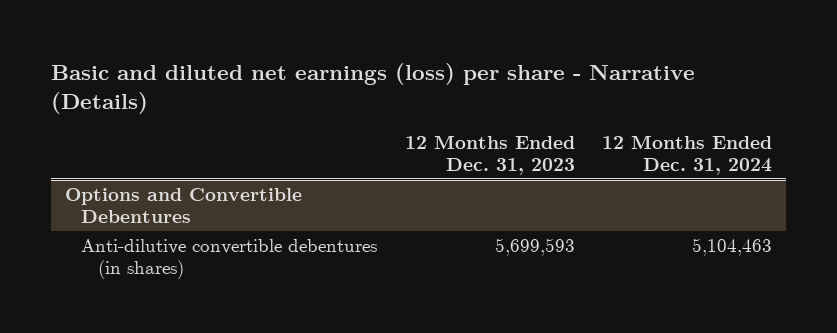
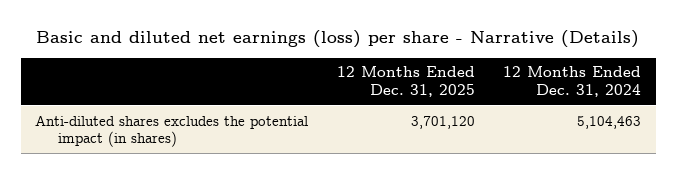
[404,134,575,175] 12 Months Ended Dec. 31, 2023 -> none
none -> [336,66,475,97] 12 Months Ended Dec. 31, 2025
[64,187,302,223] Options and Convertible Debentures -> none
[81,238,378,279] Anti-dilutive convertible debentures (in shares) -> [34,114,308,148] Anti-diluted shares excludes the potential impact (in shares)

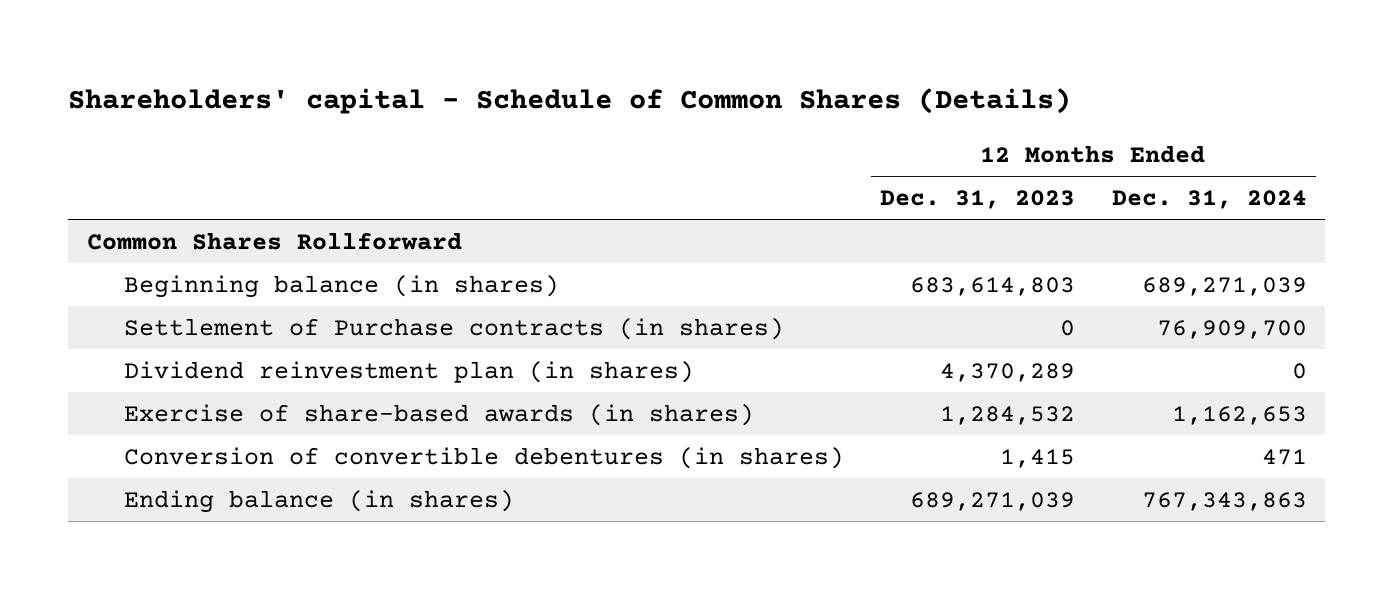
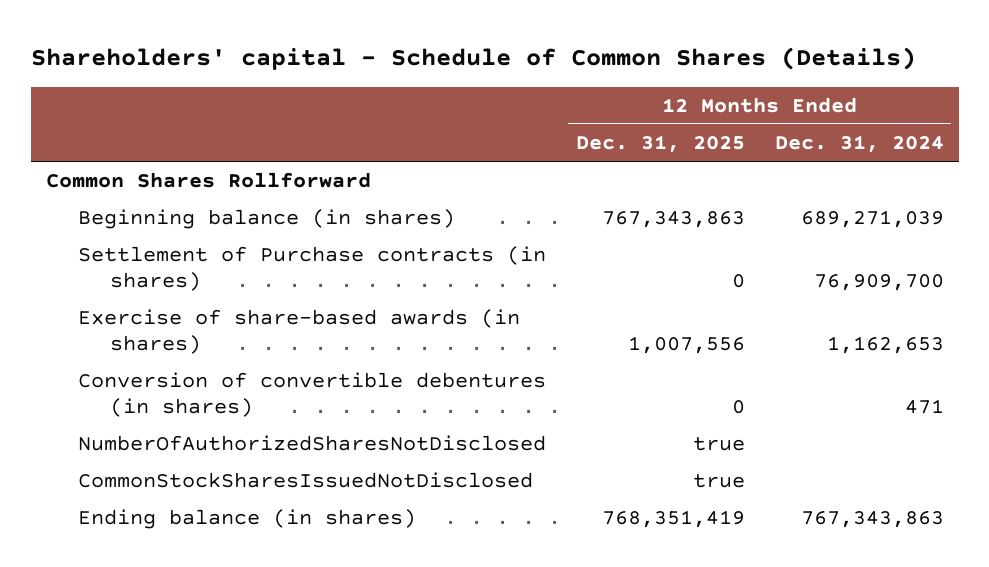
[880,190,1076,210] Dec. 31, 2023 -> none
none -> [575,134,745,153] Dec. 31, 2025
[123,360,694,383] Dividend reinvestment plan (in shares) -> none
none -> [77,435,546,452] NumberOfAuthorizedSharesNotDisclosed
none -> [77,472,533,489] CommonStockSharesIssuedNotDisclosed

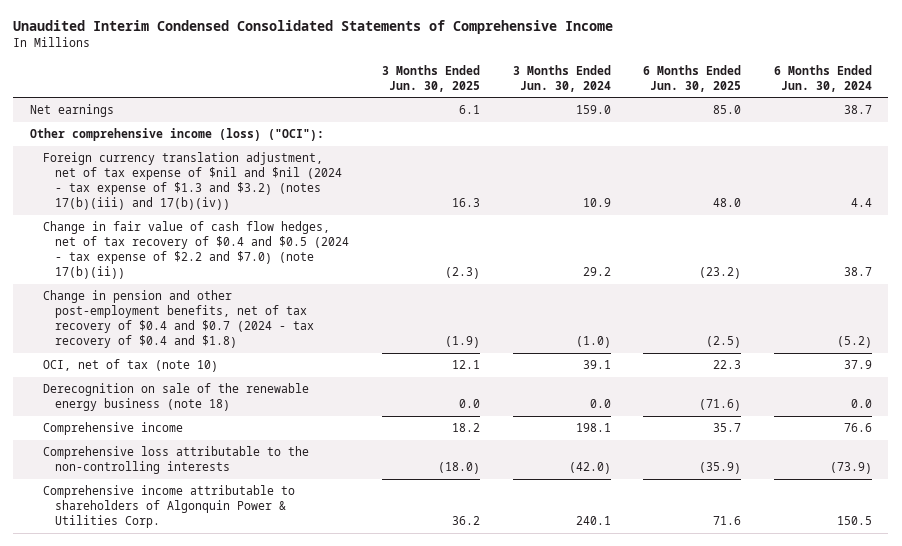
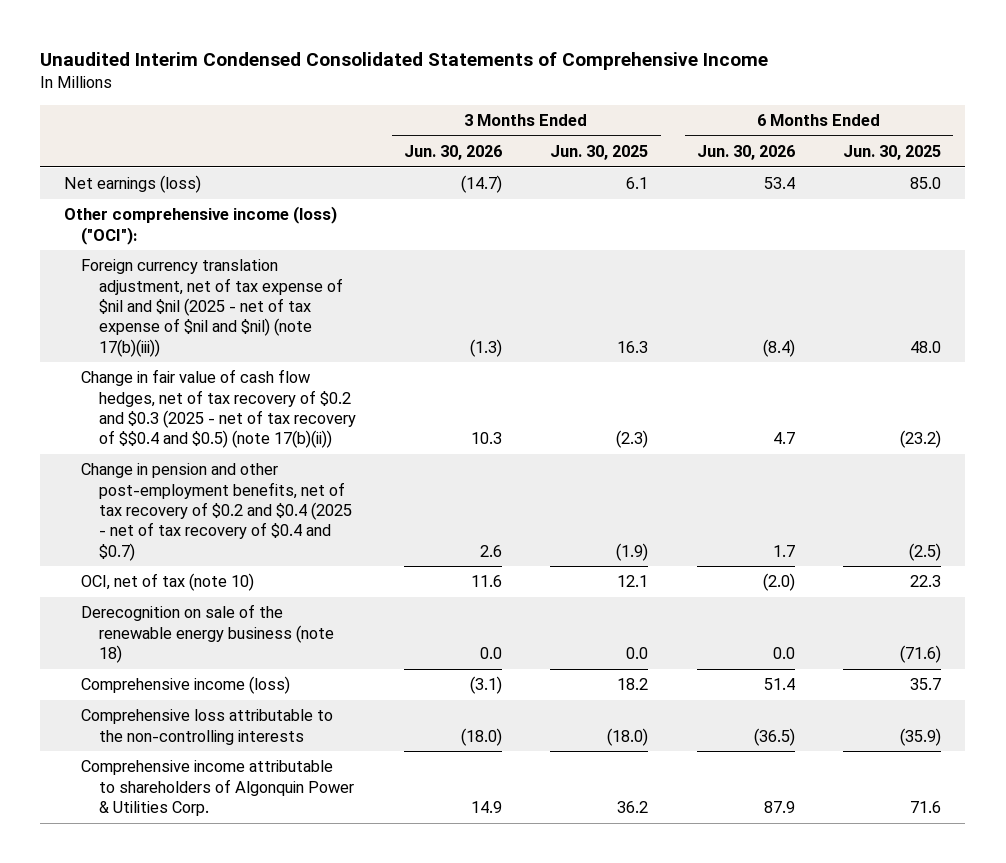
[512,64,611,92] 3 Months Ended Jun. 30, 2024 -> none
[774,64,873,92] 6 Months Ended Jun. 30, 2024 -> none
none -> [404,145,503,161] Jun. 30, 2026
none -> [696,145,795,161] Jun. 30, 2026
[29,104,114,118] Net earnings -> [64,175,202,194] Net earnings (loss)
[42,152,343,210] Foreign currency translation adjustment, net of tax expense of $nil and $nil (2024 - tax expense of $1.3 and $3.2) (notes 17(b)(iii) and 17(b)(iv)) -> [81,259,343,357] Foreign currency translation adjustment, net of tax expense of $nil and $nil (2025 - net of tax expense of $nil and $nil) (note 17(b)(iii))
[42,221,350,279] Change in fair value of cash flow hedges, net of tax recovery of $0.4 and $0.5 (2024 - tax expense of $2.2 and $7.0) (note 17(b)(ii)) -> [81,369,356,449] Change in fair value of cash flow hedges, net of tax recovery of $0.2 and $0.3 (2025 - net of tax recovery of $$0.4 and $0.5) (note 17(b)(ii))
[42,290,315,348] Change in pension and other post-employment benefits, net of tax recovery of $0.4 and $0.7 (2024 - tax recovery of $0.4 and $1.8) -> [81,463,352,561] Change in pension and other post-employment benefits, net of tax recovery of $0.2 and $0.4 (2025 - net of tax recovery of $0.4 and $0.7)
[42,422,183,436] Comprehensive income -> [81,676,291,695] Comprehensive income (loss)

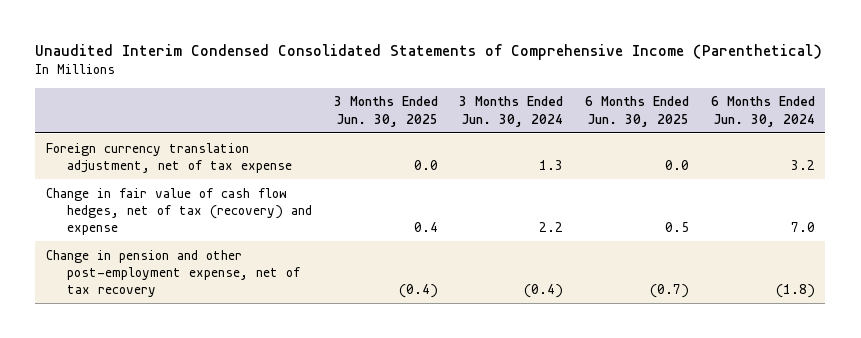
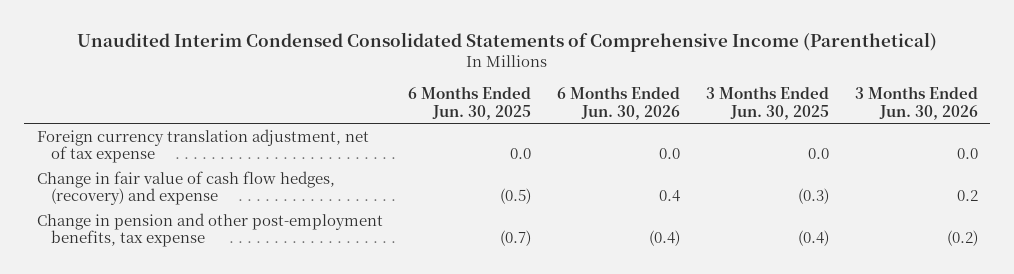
[459,96,564,127] 3 Months Ended Jun. 30, 2024 -> none
[710,96,815,127] 6 Months Ended Jun. 30, 2024 -> none
none -> [557,86,681,120] 6 Months Ended Jun. 30, 2026
none -> [854,86,978,120] 3 Months Ended Jun. 30, 2026
[46,187,313,236] Change in fair value of cash flow hedges, net of tax (recovery) and expense -> [36,170,335,205] Change in fair value of cash flow hedges, (recovery) and expense
[413,222,438,233] 0.4 -> [797,187,829,204] (0.3)
[664,222,689,233] 0.5 -> [500,187,532,204] (0.5)
[46,249,301,298] Change in pension and other post-employment expense, net of tax recovery -> [36,212,383,247] Change in pension and other post-employment benefits, tax expense

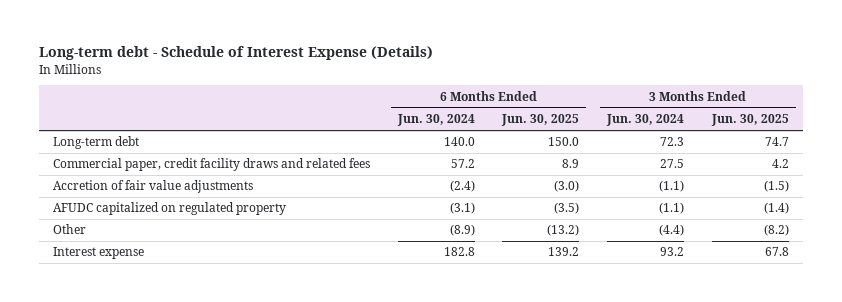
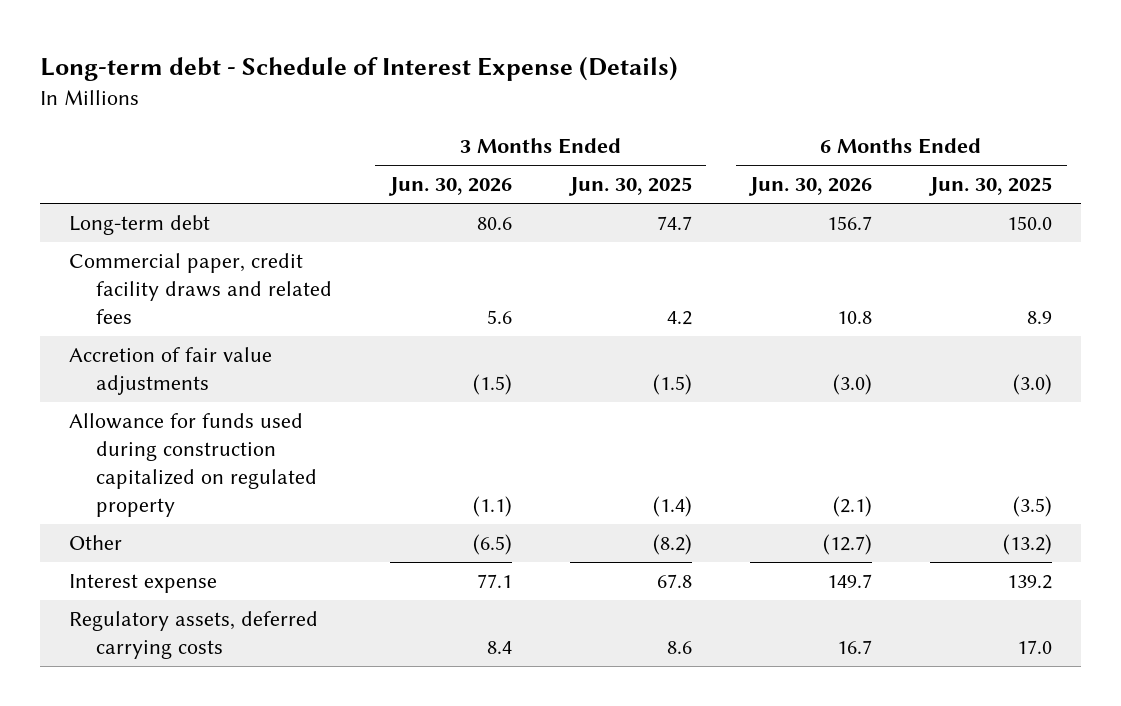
[396,114,475,127] Jun. 30, 2024 -> none
[606,114,685,127] Jun. 30, 2024 -> none
none -> [387,177,512,197] Jun. 30, 2026
none -> [748,177,873,197] Jun. 30, 2026
[52,202,286,216] AFUDC capitalized on regulated property -> [69,413,317,517] Allowance for funds used during construction capitalized on regulated property
none -> [69,611,319,660] Regulatory assets, deferred carrying costs

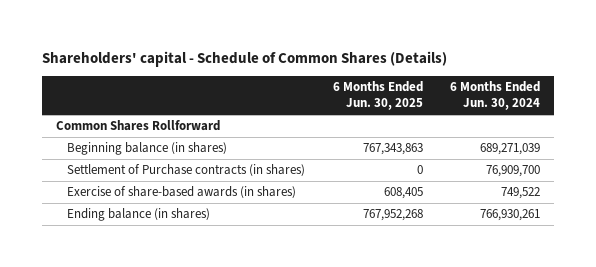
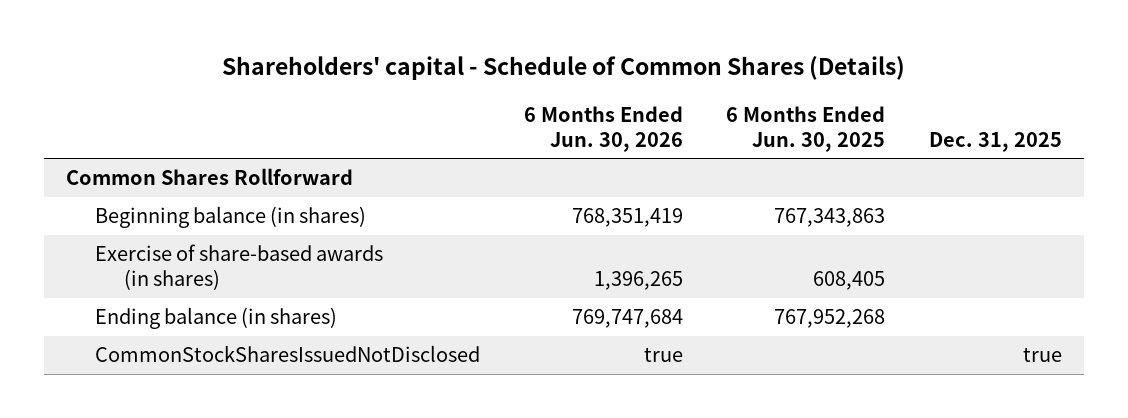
[450,80,541,111] 6 Months Ended Jun. 30, 2024 -> none
none -> [523,105,683,152] 6 Months Ended Jun. 30, 2026
none -> [928,131,1062,152] Dec. 31, 2025
[67,164,306,177] Settlement of Purchase contracts (in shares) -> none
none -> [94,345,480,363] CommonStockSharesIssuedNotDisclosed

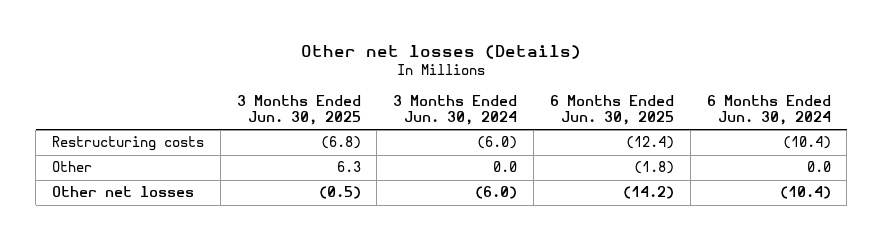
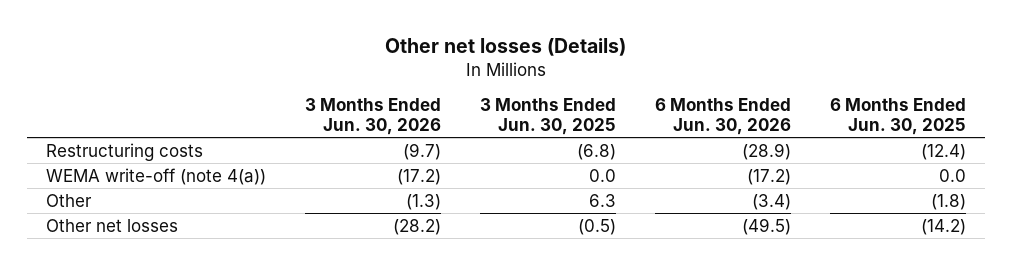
[393,95,518,126] 3 Months Ended Jun. 30, 2024 -> none
[706,95,831,126] 6 Months Ended Jun. 30, 2024 -> none
none -> [304,98,441,136] 3 Months Ended Jun. 30, 2026
none -> [654,98,791,136] 6 Months Ended Jun. 30, 2026
none -> [45,167,266,185] WEMA write-off (note 4(a))

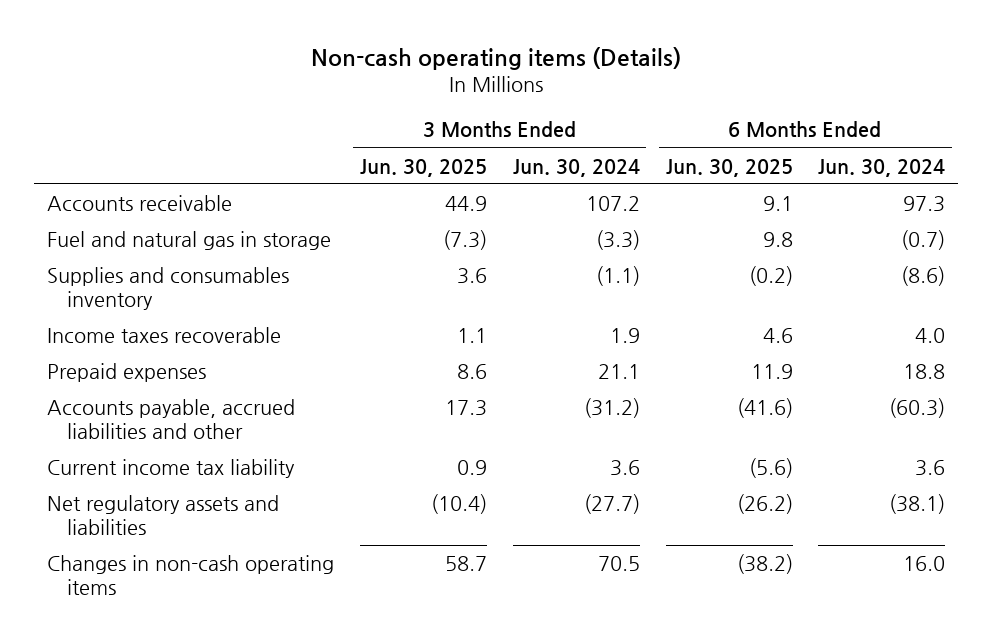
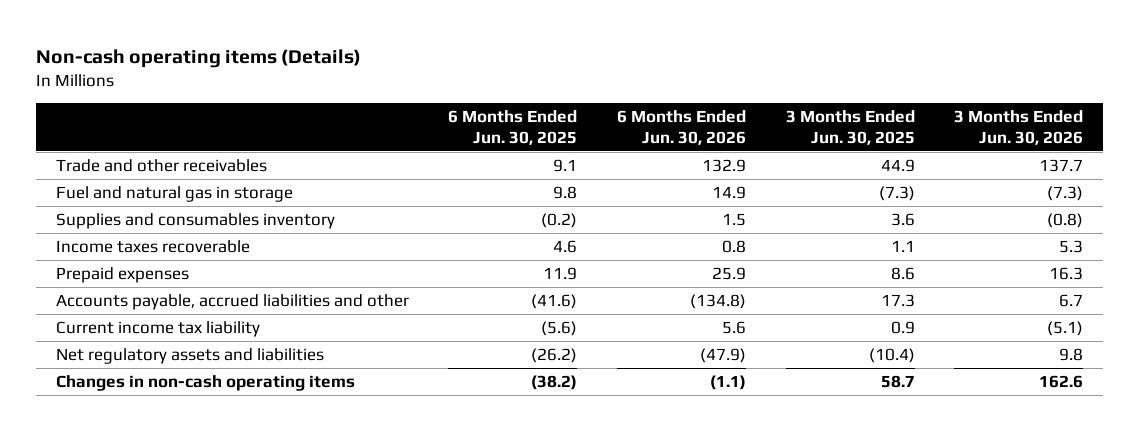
[512,158,640,177] Jun. 30, 2024 -> none
[818,158,946,177] Jun. 30, 2024 -> none
none -> [617,110,747,145] 6 Months Ended Jun. 30, 2026
none -> [954,110,1084,145] 3 Months Ended Jun. 30, 2026
[46,195,232,212] Accounts receivable -> [55,159,267,173] Trade and other receivables

